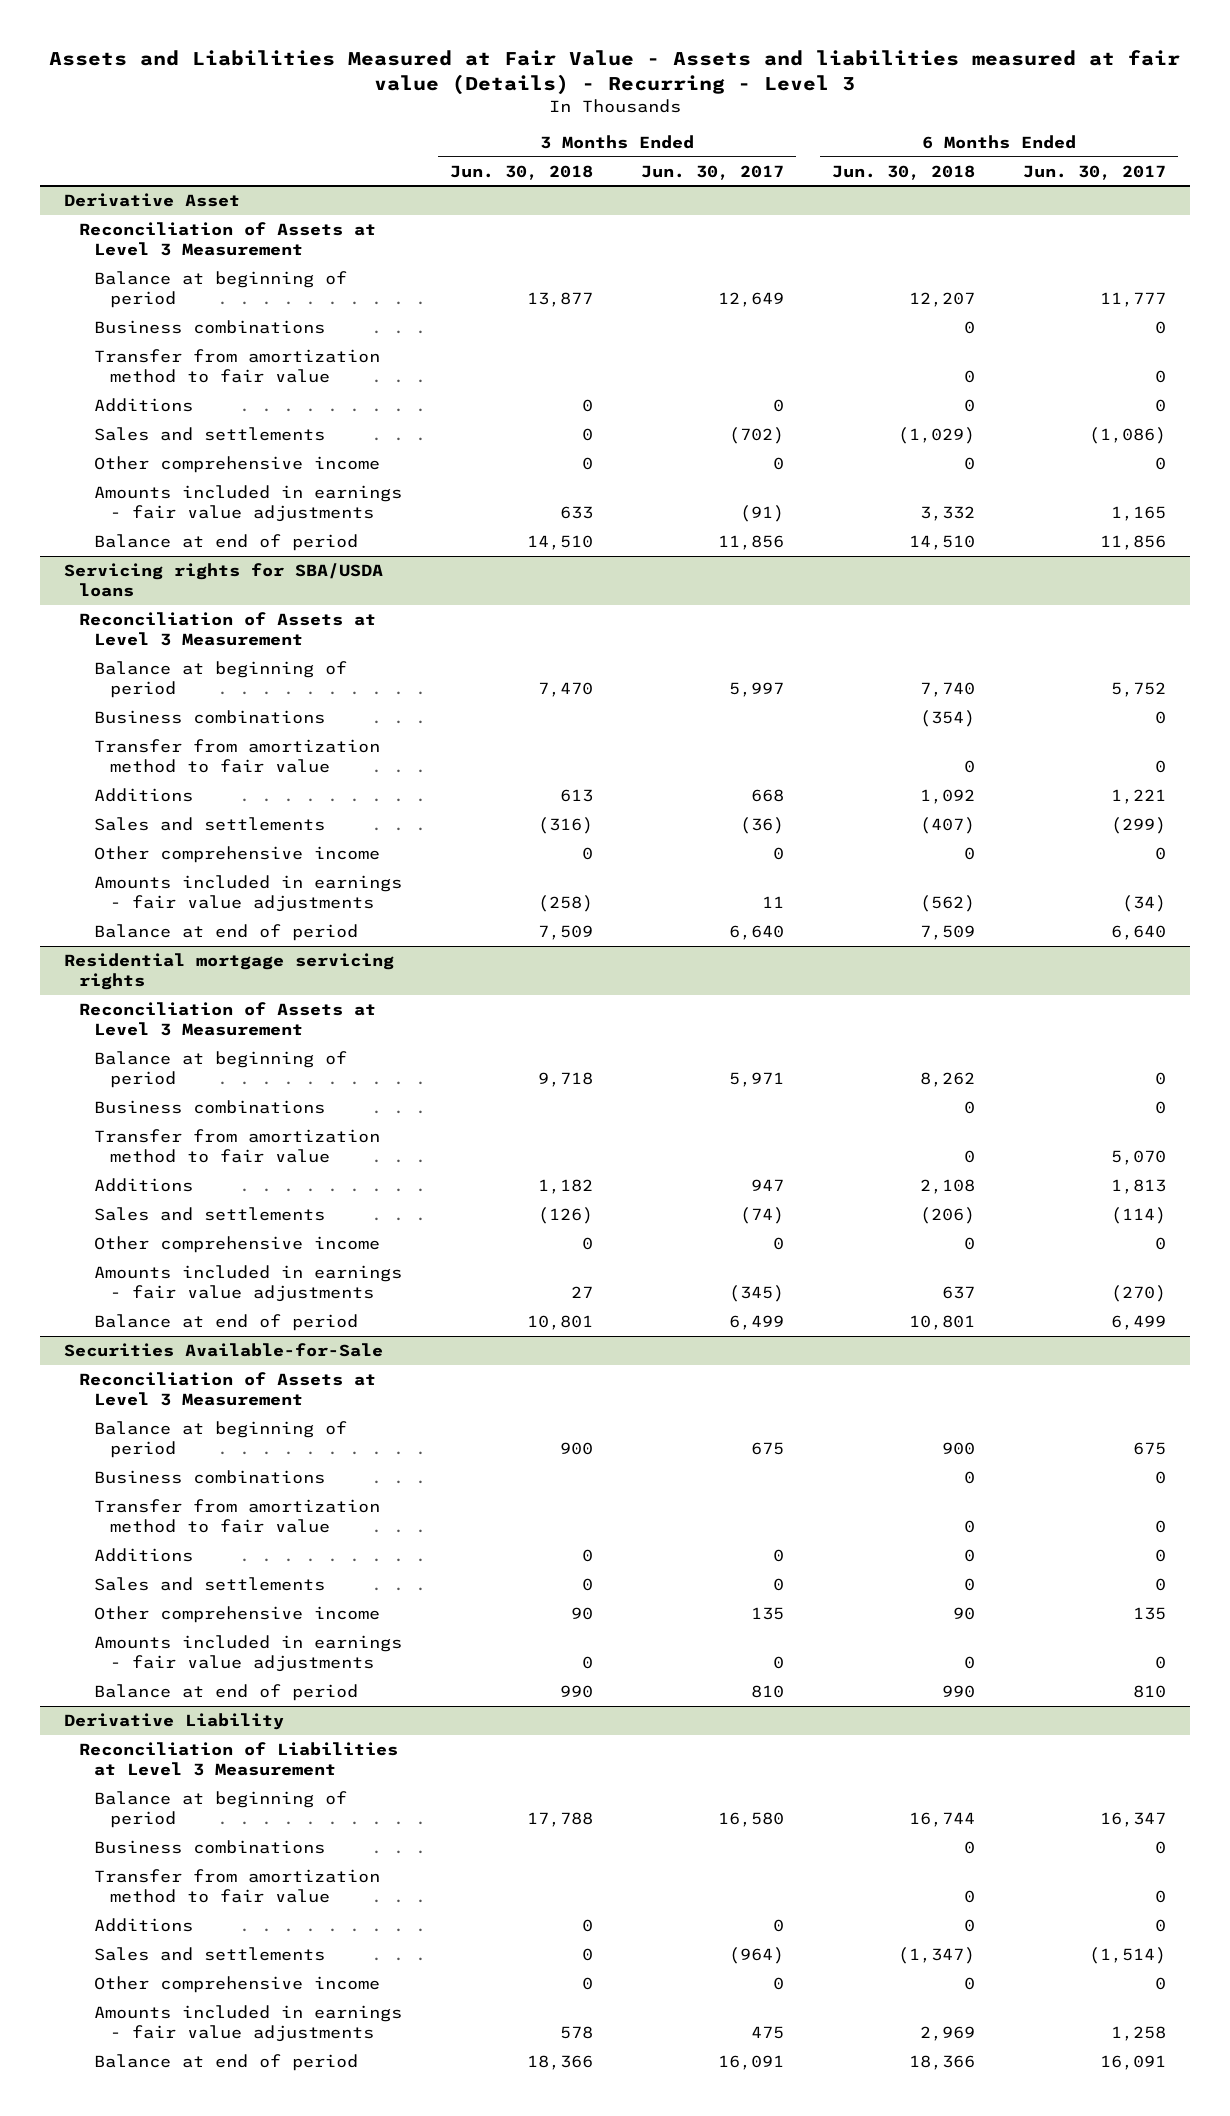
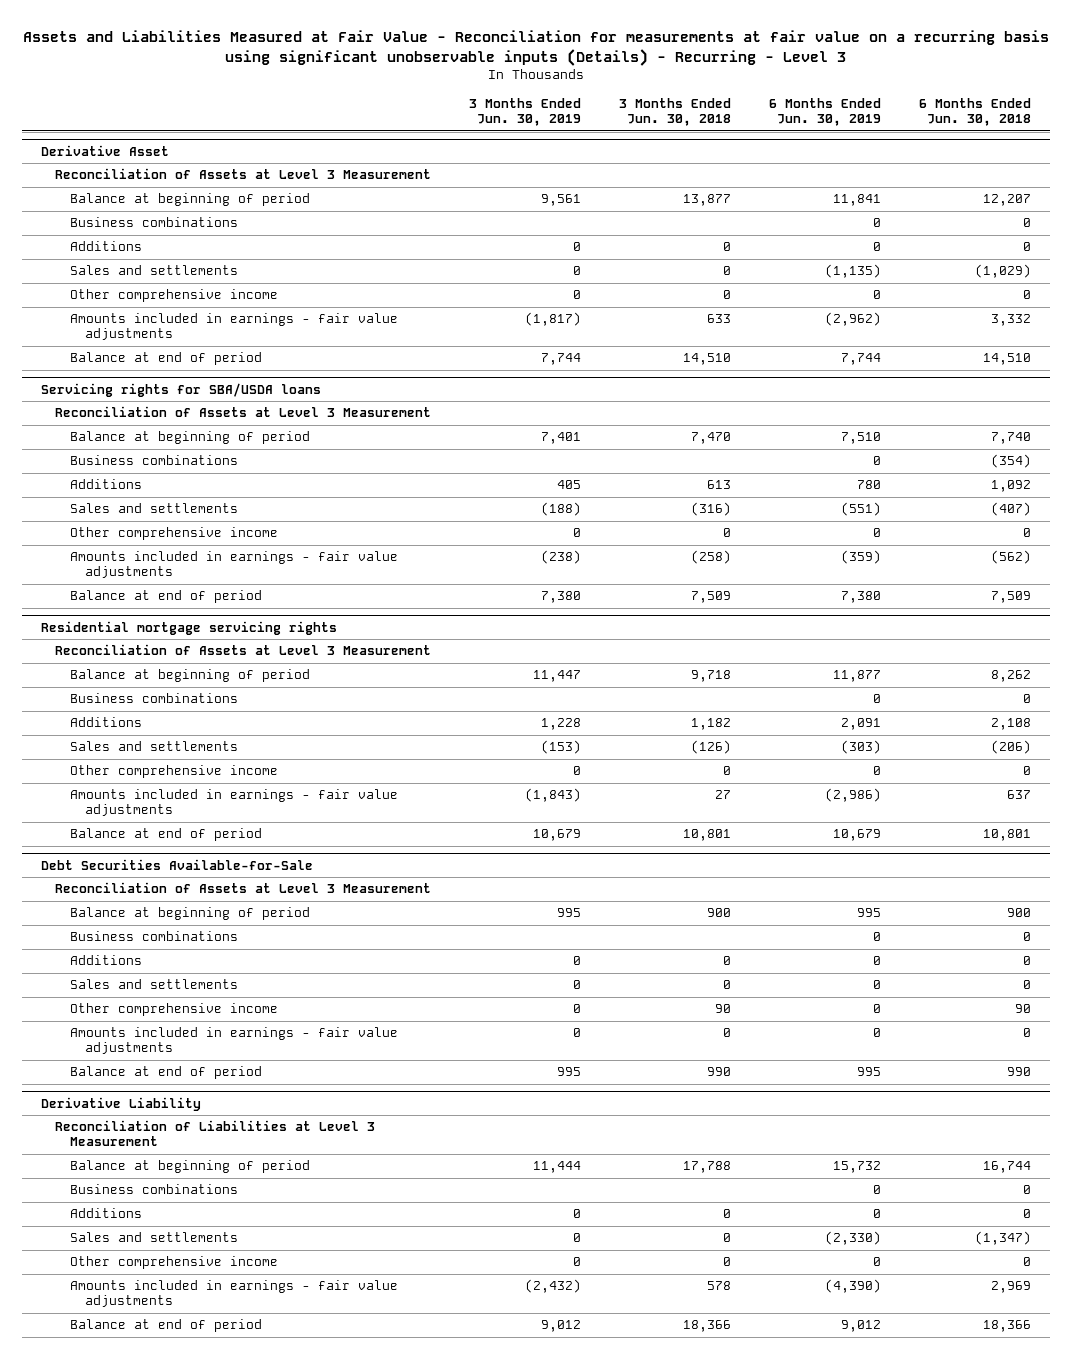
[48,50,1180,96] Assets and Liabilities Measured at Fair Value - Assets and liabilities measured at fair value (Details) - Recurring - Level 3 -> [23,29,1050,66] Assets and Liabilities Measured at Fair Value - Reconciliation for measurements at fair value on a recurring basis using significant unobservable inputs (Details) - Recurring - Level 3
[641,164,785,180] Jun. 30, 2017 -> none
[1022,164,1166,180] Jun. 30, 2017 -> none
none -> [469,98,582,127] 3 Months Ended Jun. 30, 2019
none -> [769,98,882,127] 6 Months Ended Jun. 30, 2019
[94,348,381,384] Transfer from amortization method to fair value -> none
[94,738,381,774] Transfer from amortization method to fair value -> none
[94,1128,381,1164] Transfer from amortization method to fair value -> none
[64,1342,384,1357] Securities Available-for-Sale -> [40,858,313,870] Debt Securities Available-for-Sale
[94,1498,381,1534] Transfer from amortization method to fair value -> none
[94,1868,381,1904] Transfer from amortization method to fair value -> none

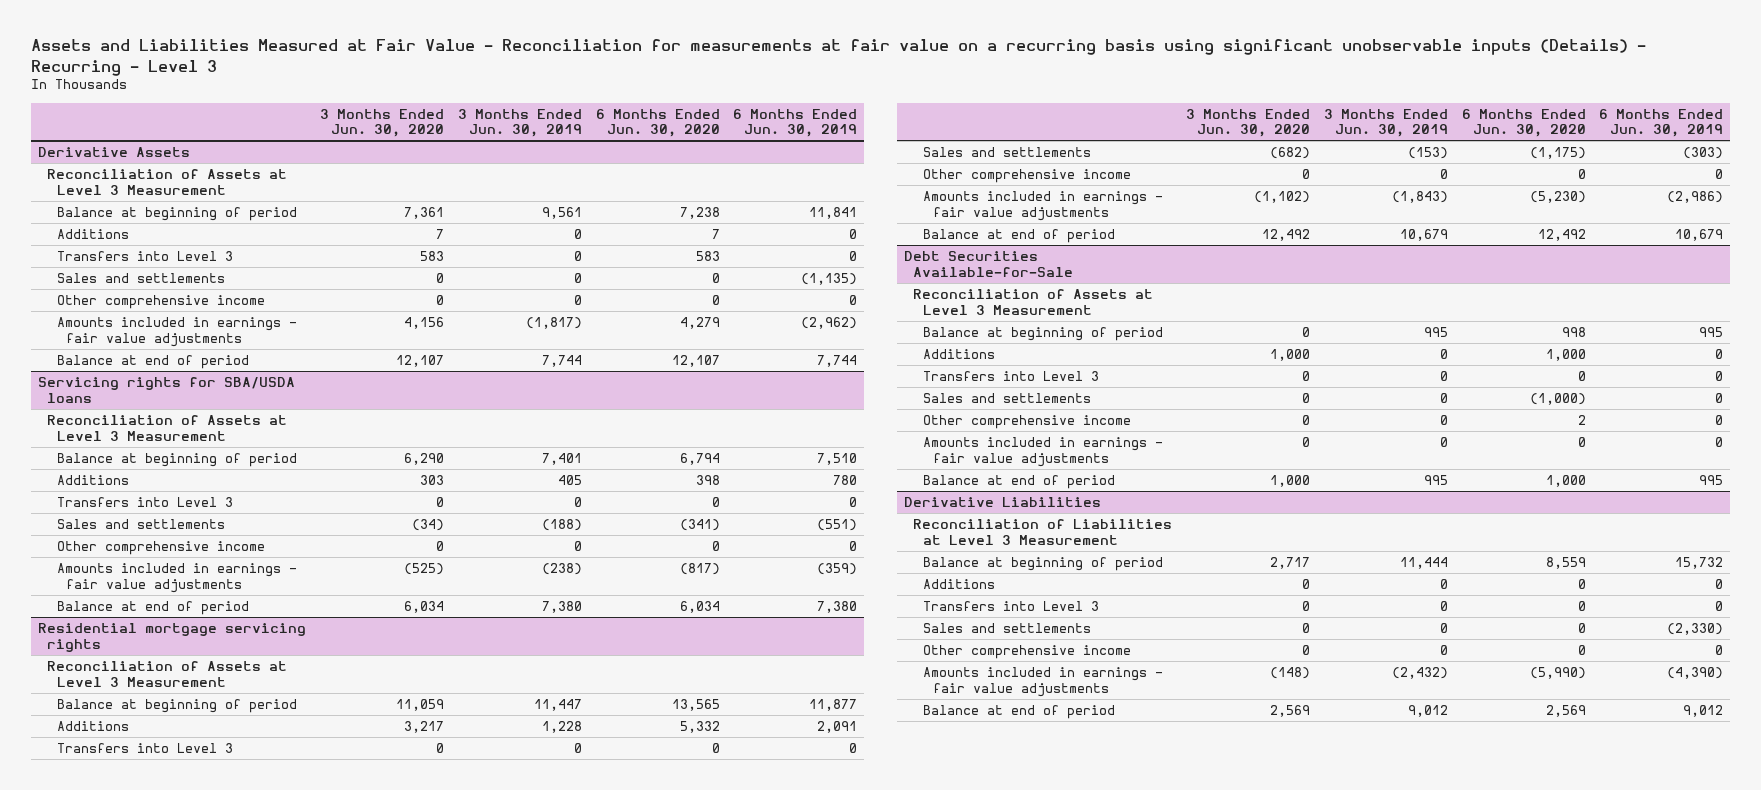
[619,98,732,127] 3 Months Ended Jun. 30, 2018 -> none
[919,98,1032,127] 6 Months Ended Jun. 30, 2018 -> none
none -> [320,108,445,138] 3 Months Ended Jun. 30, 2020
none -> [595,108,720,138] 6 Months Ended Jun. 30, 2020
[40,144,169,156] Derivative Asset -> [37,147,190,158] Derivative Assets
[70,217,239,228] Business combinations -> none
none -> [56,251,233,262] Transfers into Level 3
[70,455,239,466] Business combinations -> none
none -> [56,497,233,508] Transfers into Level 3
[70,693,239,704] Business combinations -> none
none -> [56,743,233,754] Transfers into Level 3
[70,931,239,942] Business combinations -> none
none -> [923,371,1100,382] Transfers into Level 3
[40,1096,201,1111] Derivative Liability -> [903,497,1101,508] Derivative Liabilities
[70,1184,239,1195] Business combinations -> none
none -> [923,601,1100,612] Transfers into Level 3

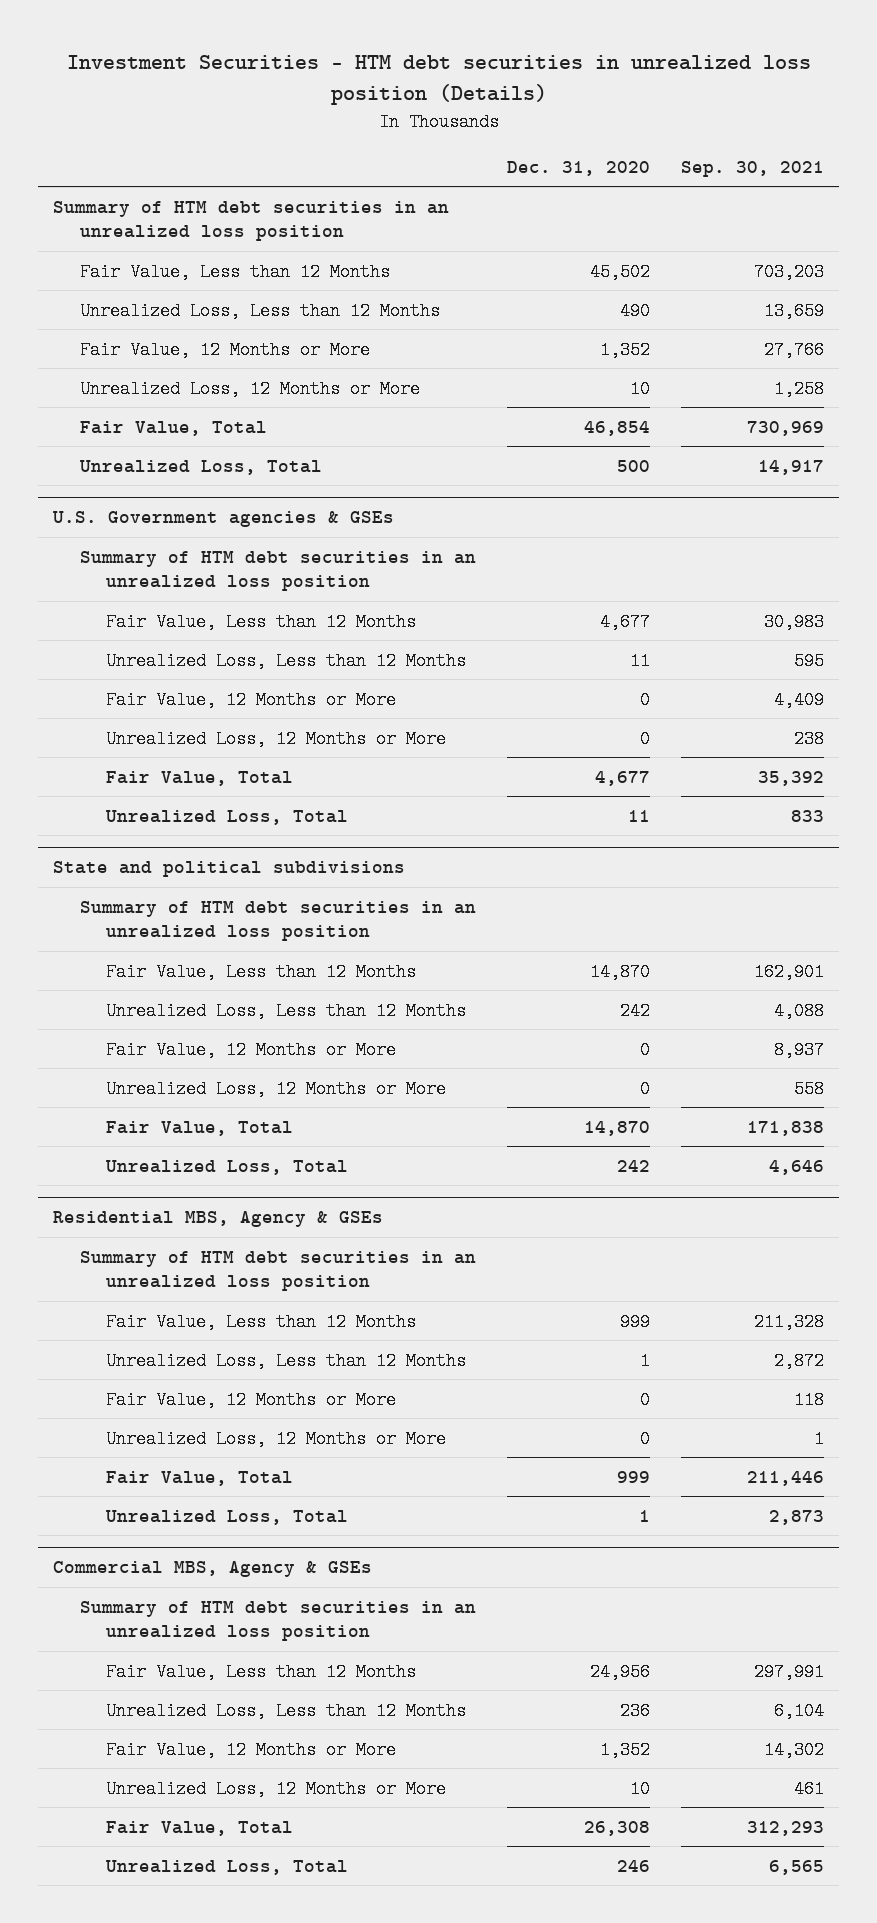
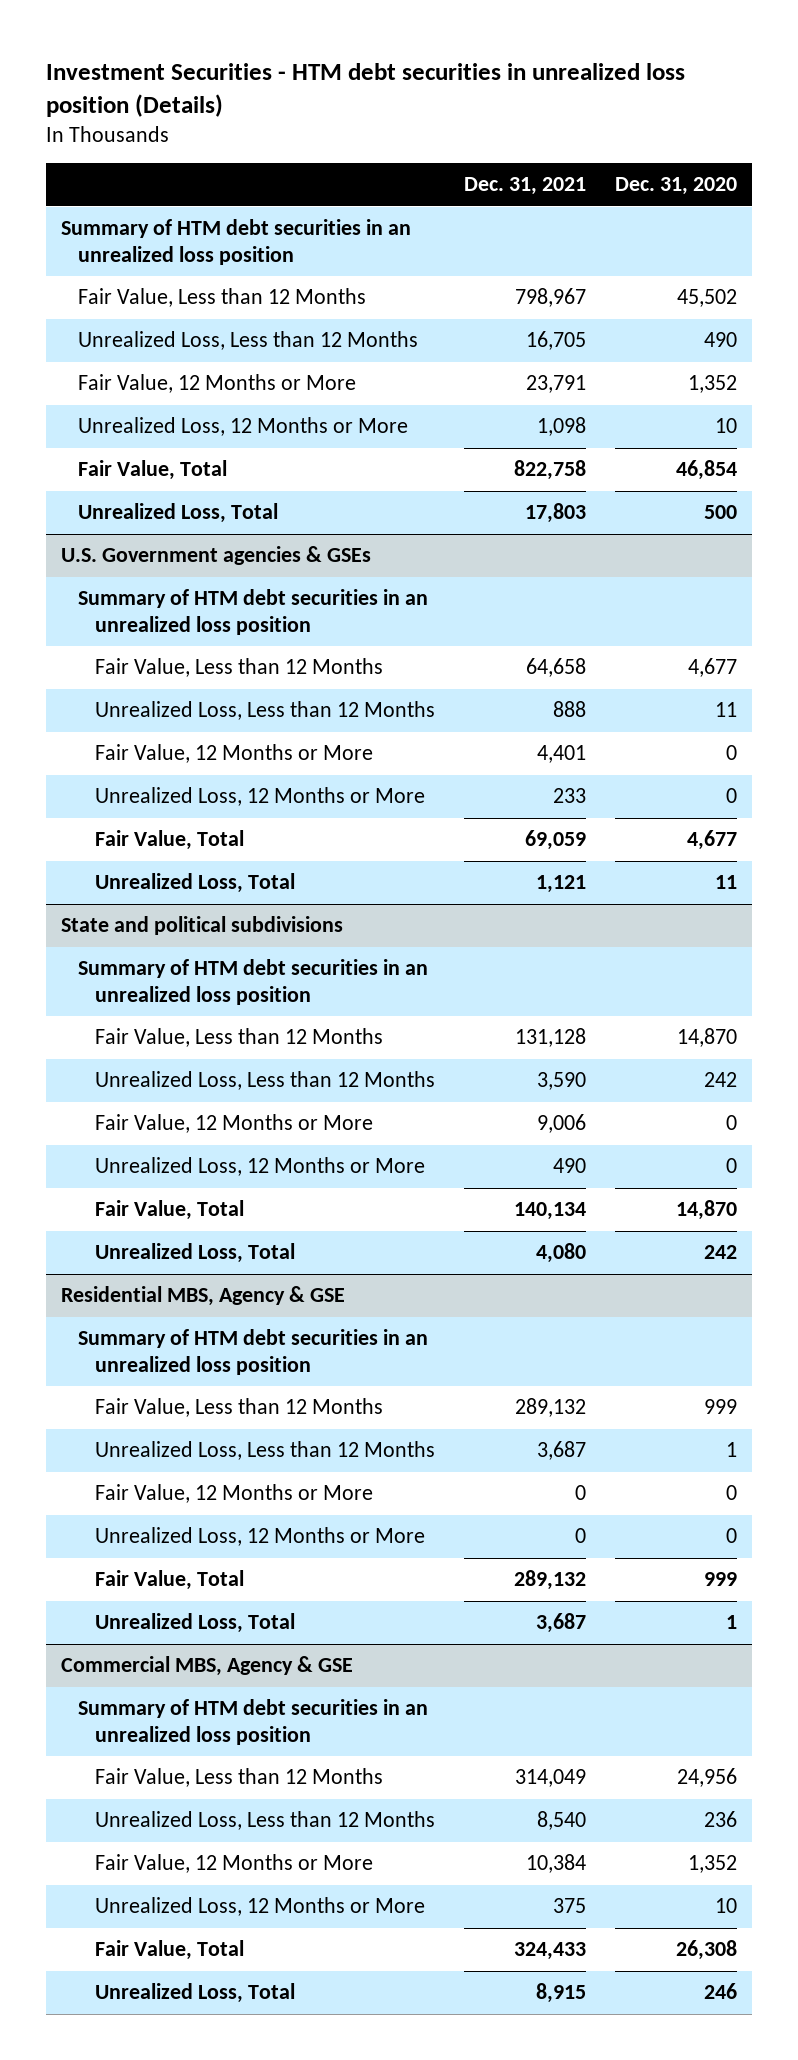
[680,160,824,177] Sep. 30, 2021 -> none
none -> [464,177,587,196] Dec. 31, 2021
[53,1210,384,1227] Residential MBS, Agency & GSEs -> [61,1286,346,1307] Residential MBS, Agency & GSE
[53,1560,373,1577] Commercial MBS, Agency & GSEs -> [61,1656,354,1677] Commercial MBS, Agency & GSE

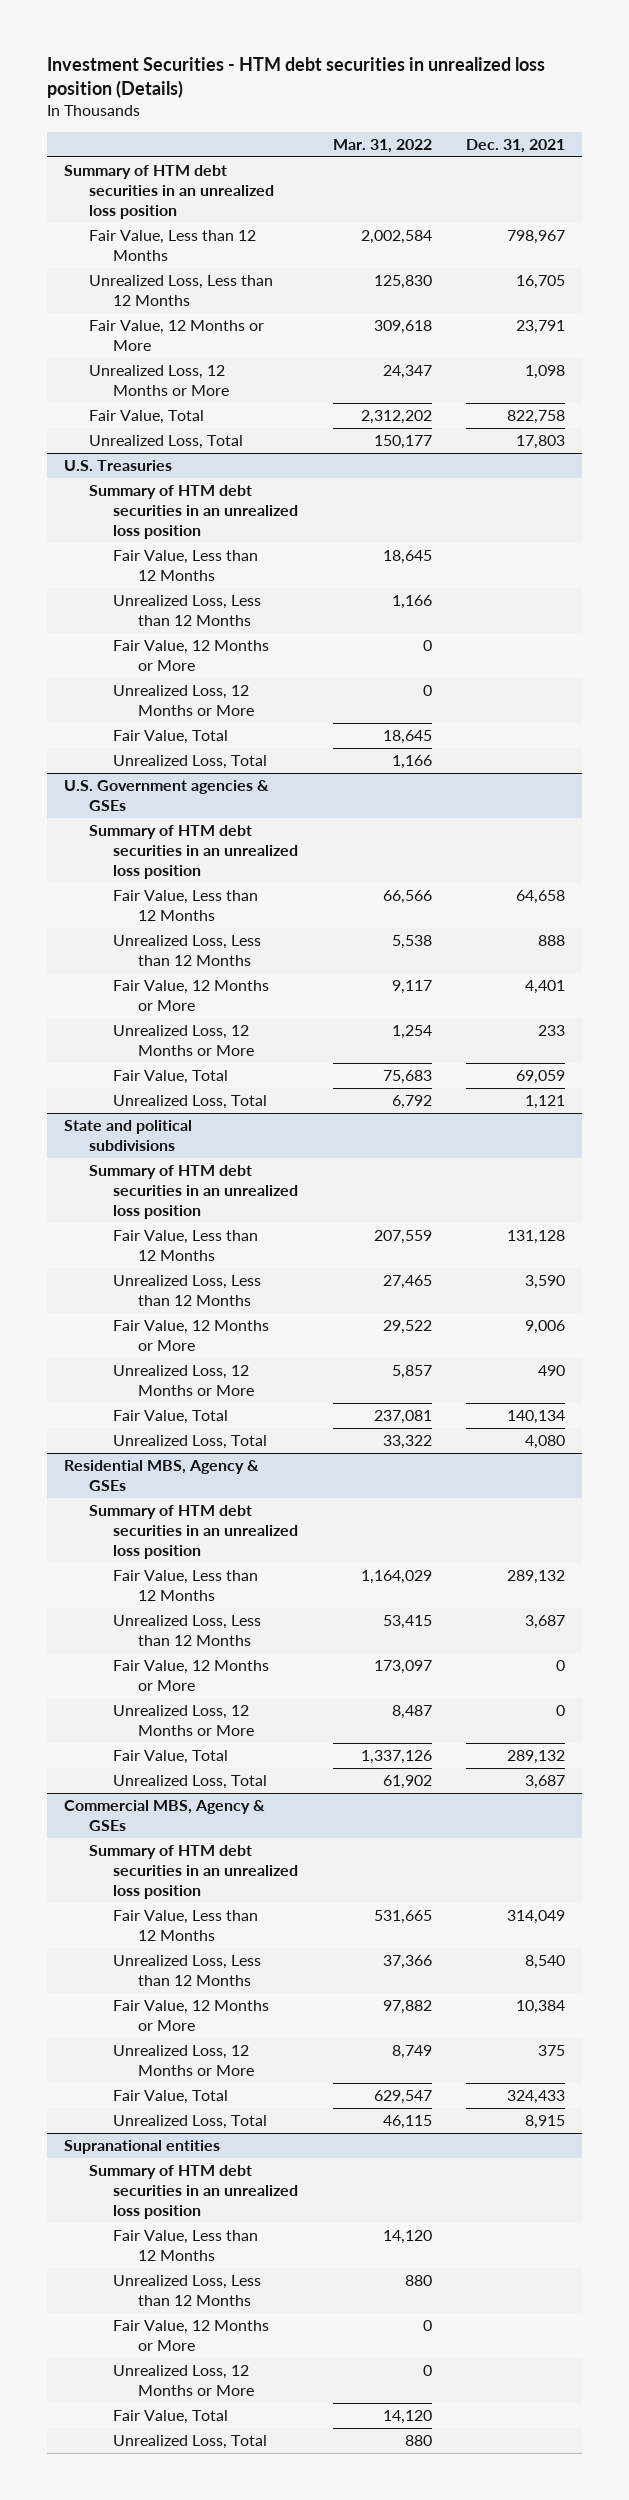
[615,177,738,196] Dec. 31, 2020 -> none
none -> [332,138,432,153] Mar. 31, 2022
none -> [64,460,173,472] U.S. Treasuries
none -> [88,485,299,539] Summary of HTM debt securities in an unrealized loss position
none -> [113,550,259,581] Fair Value, Less than 12 Months
none -> [113,595,262,626] Unrealized Loss, Less than 12 Months
none -> [113,640,270,671] Fair Value, 12 Months or More
none -> [113,685,255,716] Unrealized Loss, 12 Months or More
none -> [113,730,229,745] Fair Value, Total
none -> [113,755,268,770] Unrealized Loss, Total
[61,1286,346,1307] Residential MBS, Agency & GSE -> [64,1460,260,1491] Residential MBS, Agency & GSEs
[61,1656,354,1677] Commercial MBS, Agency & GSE -> [64,1800,266,1831] Commercial MBS, Agency & GSEs
none -> [64,2140,221,2155] Supranational entities
none -> [88,2165,299,2219] Summary of HTM debt securities in an unrealized loss position
none -> [113,2230,259,2261] Fair Value, Less than 12 Months
none -> [113,2275,262,2306] Unrealized Loss, Less than 12 Months
none -> [113,2320,270,2351] Fair Value, 12 Months or More
none -> [113,2365,255,2396] Unrealized Loss, 12 Months or More
none -> [113,2410,229,2425] Fair Value, Total
none -> [113,2435,268,2450] Unrealized Loss, Total

